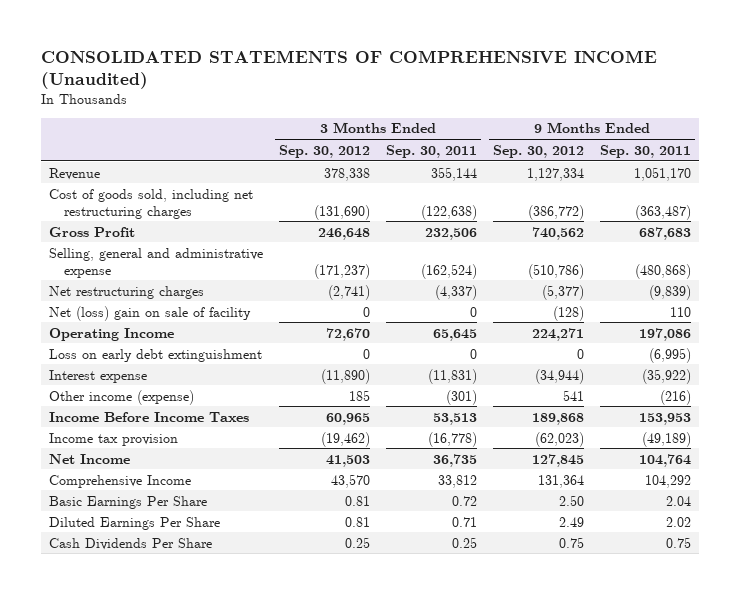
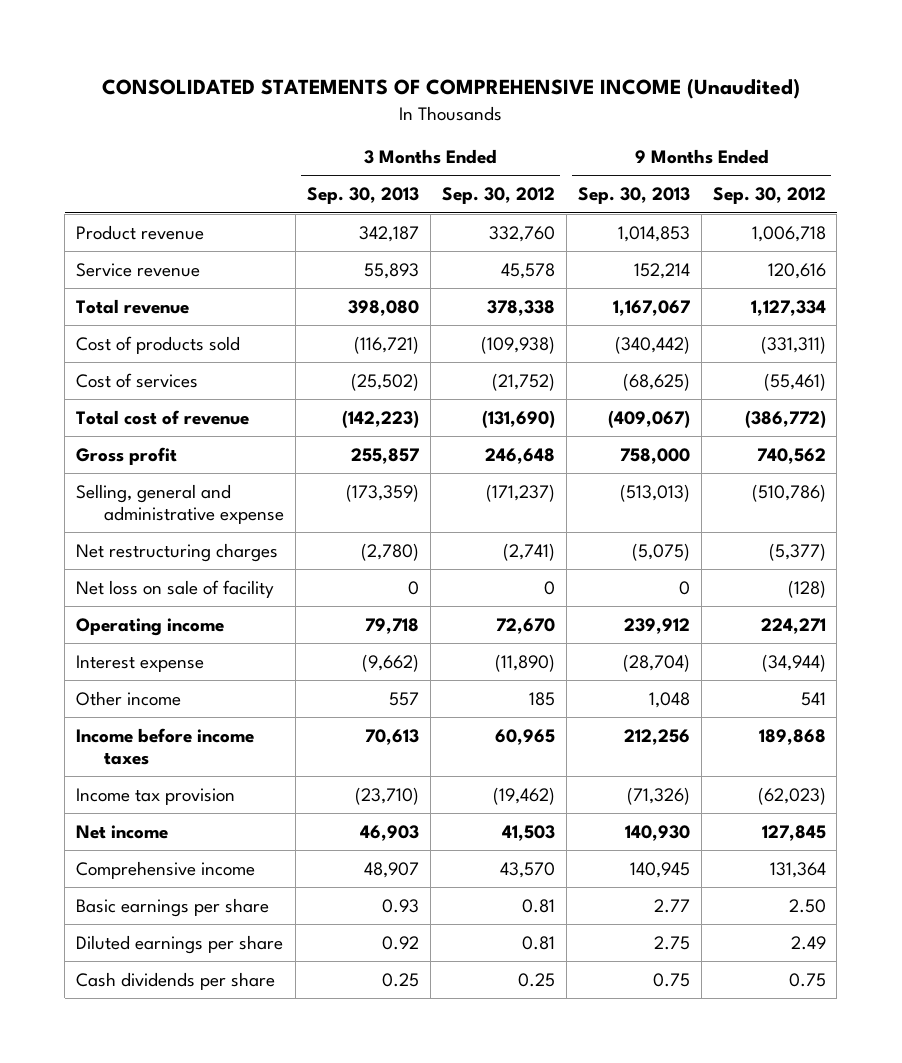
[385,144,477,158] Sep. 30, 2011 -> none
[599,144,691,158] Sep. 30, 2011 -> none
none -> [306,187,419,205] Sep. 30, 2013
none -> [577,187,690,205] Sep. 30, 2013
none -> [76,224,205,240] Product revenue
none -> [76,262,201,277] Service revenue
[48,167,100,180] Revenue -> [76,298,190,314] Total revenue
none -> [76,335,241,354] Cost of products sold
none -> [76,372,199,388] Cost of services
[48,188,253,219] Cost of goods sold, including net restructuring charges -> [76,409,250,425] Total cost of revenue
[48,226,135,237] Gross Profit -> [76,446,178,465] Gross profit
[48,348,262,362] Loss on early debt extinguishment -> none
[48,305,251,321] Net (loss) gain on sale of facility -> [76,579,275,598] Net loss on sale of facility
[48,327,174,341] Operating Income -> [76,617,225,636] Operating income
[48,389,194,405] Other income (expense) -> [76,690,182,706] Other income
[48,411,249,422] Income Before Income Taxes -> [76,727,255,765] Income before income taxes
[48,453,130,464] Net Income -> [76,824,169,839] Net income
[48,474,191,488] Comprehensive Income -> [76,860,256,879] Comprehensive income
[48,495,207,509] Basic Earnings Per Share -> [76,897,270,917] Basic earnings per share
[48,516,220,530] Diluted Earnings Per Share -> [76,934,284,954] Diluted earnings per share
[48,537,212,550] Cash Dividends Per Share -> [76,971,276,990] Cash dividends per share

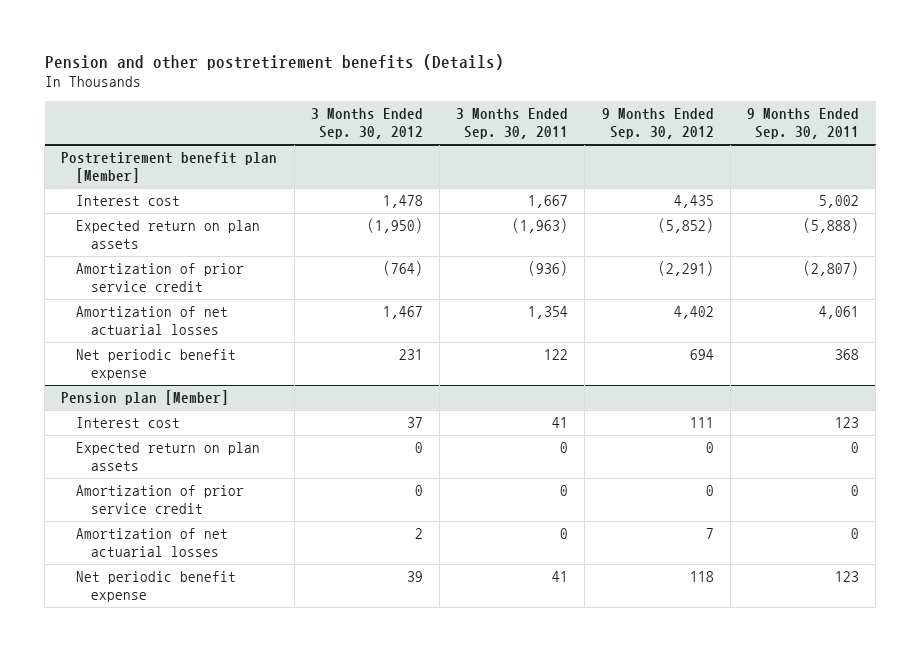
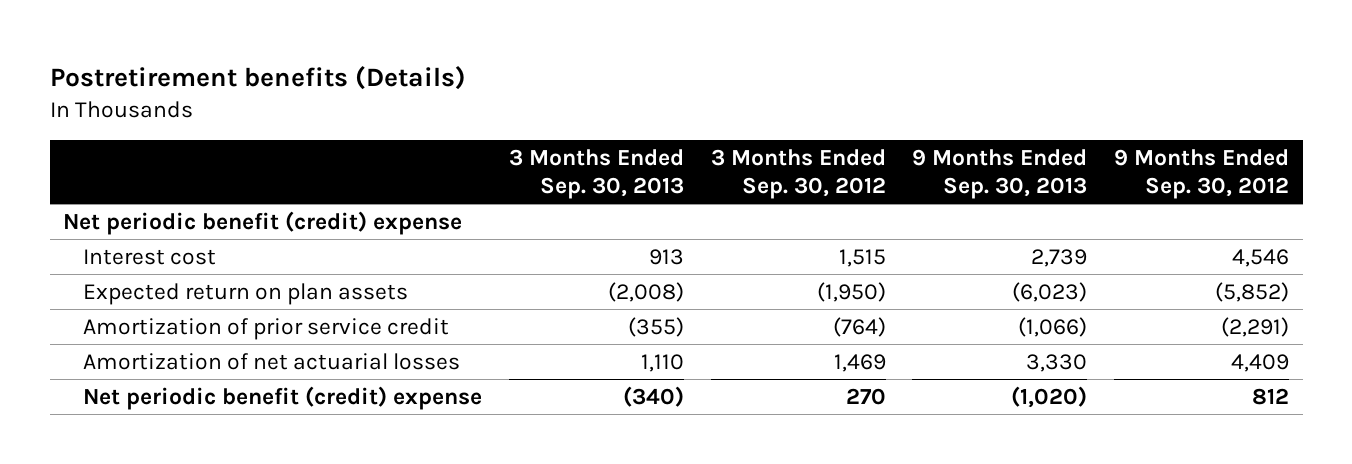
[44,53,504,70] Pension and other postretirement benefits (Details) -> [49,65,466,90] Postretirement benefits (Details)
[456,107,569,140] 3 Months Ended Sep. 30, 2011 -> none
[746,107,859,140] 9 Months Ended Sep. 30, 2011 -> none
none -> [508,149,684,199] 3 Months Ended Sep. 30, 2013
none -> [912,149,1088,199] 9 Months Ended Sep. 30, 2013
[61,152,278,184] Postretirement benefit plan [Member] -> none
none -> [62,210,462,235] Net periodic benefit (credit) expense
[382,195,423,209] 1,478 -> [838,248,886,267] 1,515
[673,195,714,209] 4,435 -> [1232,248,1290,267] 4,546
[61,390,230,406] Pension plan [Member] -> none
[76,417,181,429] Interest cost -> none
[76,442,261,472] Expected return on plan assets -> none
[76,485,245,515] Amortization of prior service credit -> none
[76,528,229,558] Amortization of net actuarial losses -> none
[76,571,237,603] Net periodic benefit expense -> none
[382,306,423,320] 1,467 -> [833,353,886,372] 1,469
[673,306,714,320] 4,402 -> [1231,353,1290,372] 4,409
[76,349,237,381] Net periodic benefit expense -> [83,385,483,410] Net periodic benefit (credit) expense
[398,349,423,361] 231 -> [845,387,886,405] 270
[689,349,714,361] 694 -> [1252,387,1290,405] 812

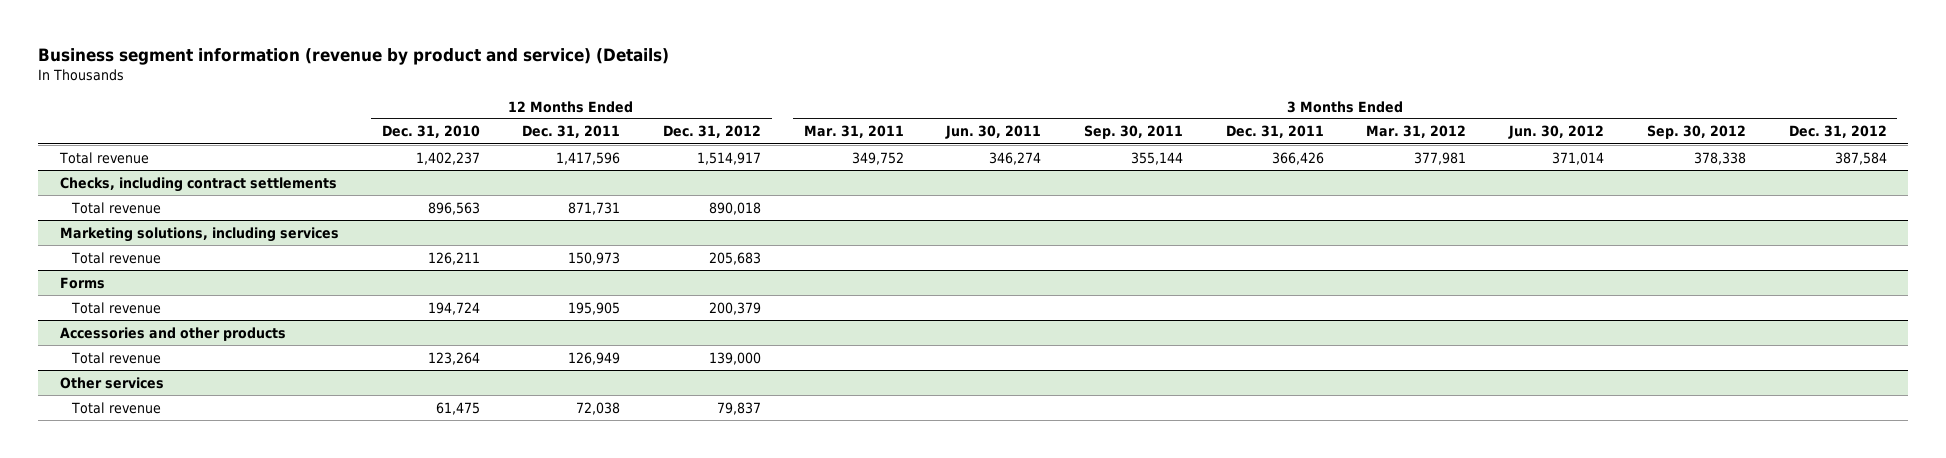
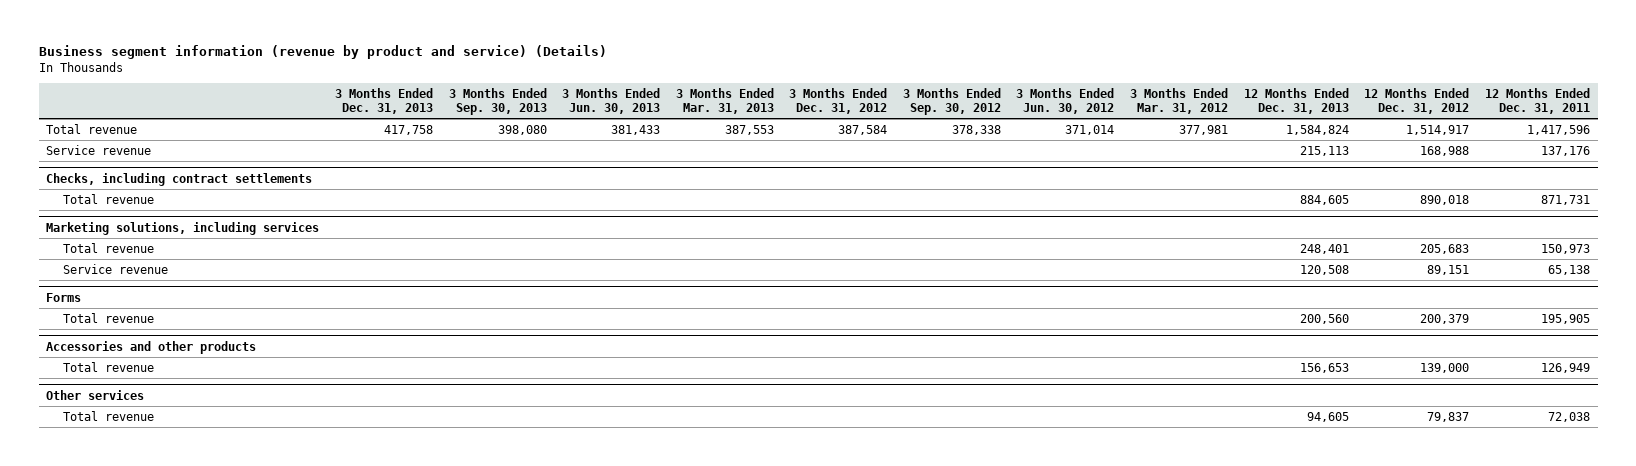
[381,125,480,139] Dec. 31, 2010 -> none
[803,125,904,139] Mar. 31, 2011 -> none
[945,125,1042,140] Jun. 30, 2011 -> none
[1084,125,1184,140] Sep. 30, 2011 -> none
[1225,125,1324,139] Dec. 31, 2011 -> none
none -> [334,87,433,114] 3 Months Ended Dec. 31, 2013
none -> [448,87,547,115] 3 Months Ended Sep. 30, 2013
none -> [562,87,661,114] 3 Months Ended Jun. 30, 2013
none -> [675,87,774,114] 3 Months Ended Mar. 31, 2013
none -> [1243,87,1349,114] 12 Months Ended Dec. 31, 2013
none -> [46,144,152,155] Service revenue
none -> [63,263,169,274] Service revenue

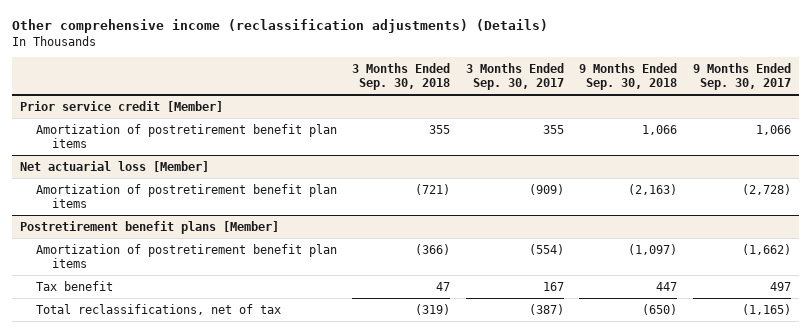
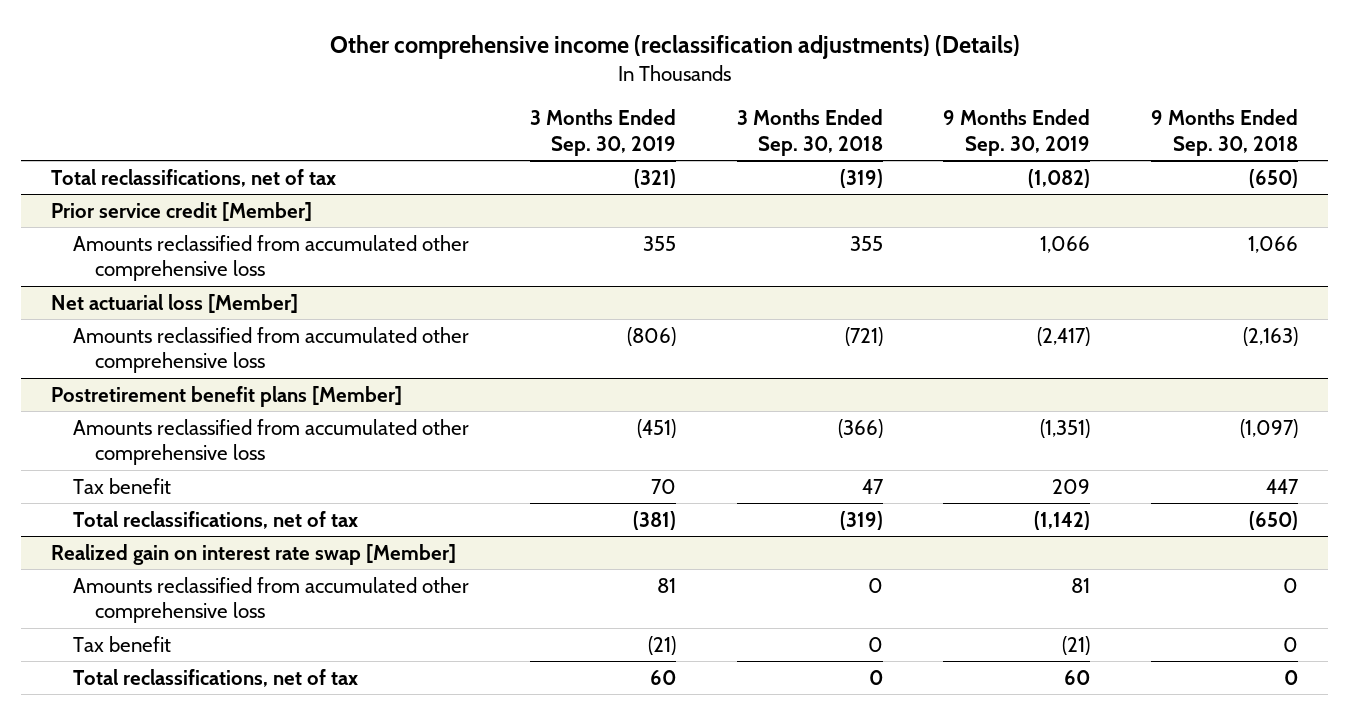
[465,62,564,90] 3 Months Ended Sep. 30, 2017 -> none
[692,62,791,90] 9 Months Ended Sep. 30, 2017 -> none
none -> [530,109,677,156] 3 Months Ended Sep. 30, 2019
none -> [943,109,1091,156] 9 Months Ended Sep. 30, 2019
none -> [51,168,337,187] Total reclassifications, net of tax
[35,123,337,148] Amortization of postretirement benefit plan items -> [73,234,470,282] Amounts reclassified from accumulated other comprehensive loss
[35,183,337,208] Amortization of postretirement benefit plan items -> [73,326,470,374] Amounts reclassified from accumulated other comprehensive loss
[35,243,337,268] Amortization of postretirement benefit plan items -> [73,418,470,466] Amounts reclassified from accumulated other comprehensive loss
none -> [51,543,457,565] Realized gain on interest rate swap [Member]
none -> [73,576,470,624] Amounts reclassified from accumulated other comprehensive loss
none -> [73,635,172,652] Tax benefit
none -> [73,668,359,687] Total reclassifications, net of tax

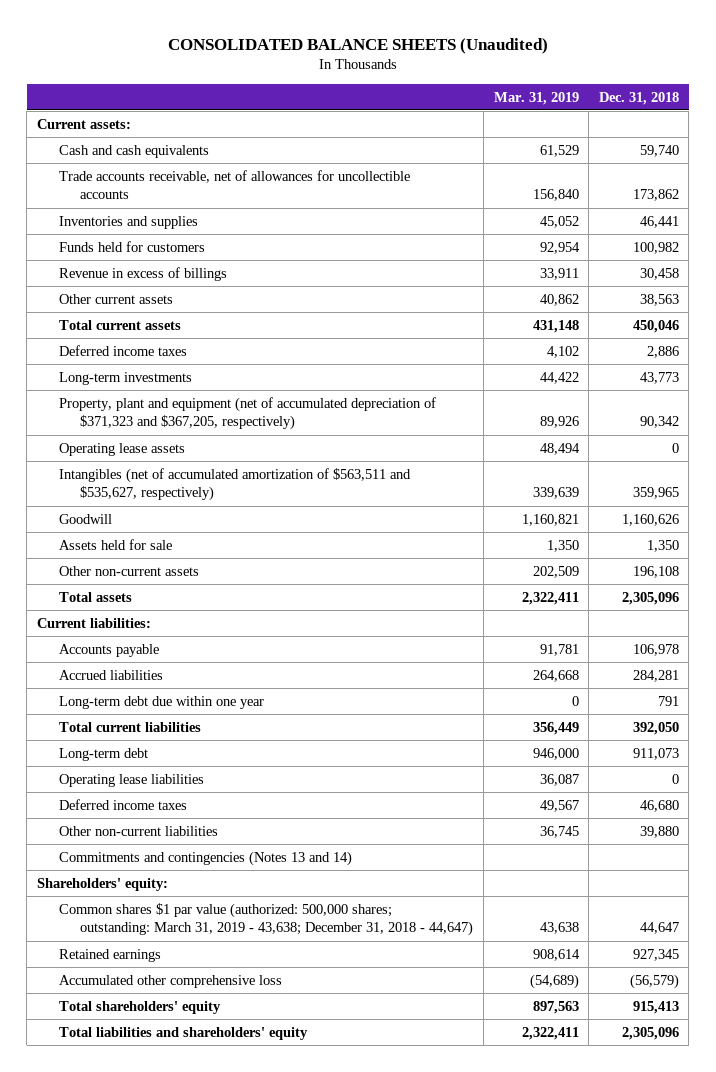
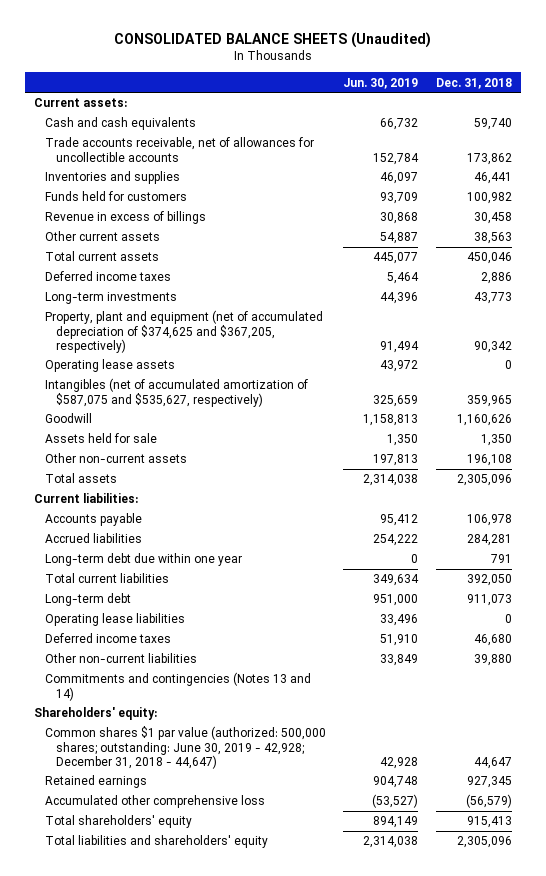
[493,91,579,105] Mar. 31, 2019 -> none
none -> [343,77,419,89] Jun. 30, 2019
[58,396,436,431] Property, plant and equipment (net of accumulated depreciation of $371,323 and $367,205, respectively) -> [44,310,323,353] Property, plant and equipment (net of accumulated depreciation of $374,625 and $367,205, respectively)
[58,467,411,502] Intangibles (net of accumulated amortization of $563,511 and $535,627, respectively) -> [44,378,308,407] Intangibles (net of accumulated amortization of $587,075 and $535,627, respectively)
[58,902,474,937] Common shares $1 par value (authorized: 500,000 shares; outstanding: March 31, 2019 - 43,638; December 31, 2018 - 44,647) -> [44,726,326,769] Common shares $1 par value (authorized: 500,000 shares; outstanding: June 30, 2019 - 42,928; December 31, 2018 - 44,647)

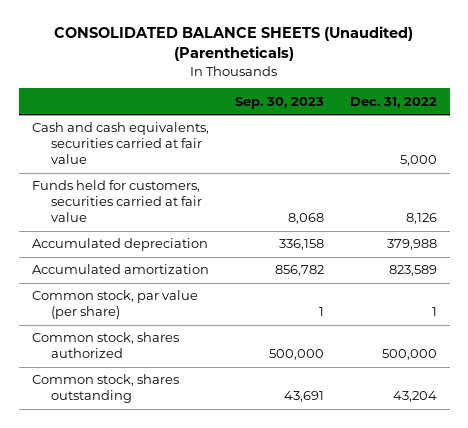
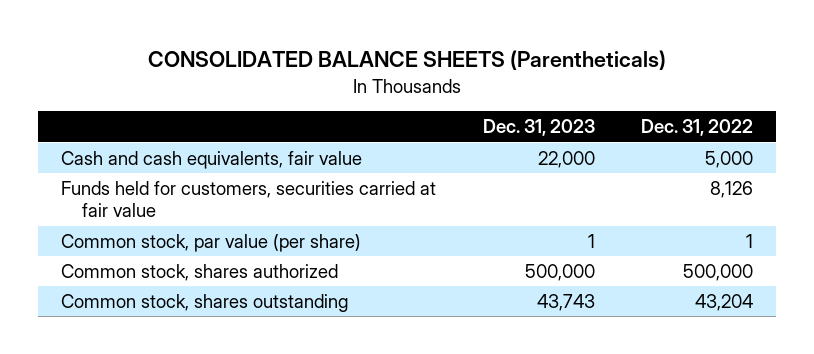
[54,26,414,62] CONSOLIDATED BALANCE SHEETS (Unaudited) (Parentheticals) -> [148,50,667,71] CONSOLIDATED BALANCE SHEETS (Parentheticals)
[234,96,324,109] Sep. 30, 2023 -> none
none -> [482,119,595,137] Dec. 31, 2023
[31,122,209,165] Cash and cash equivalents, securities carried at fair value -> [61,151,363,170] Cash and cash equivalents, fair value
[31,238,208,252] Accumulated depreciation -> none
[31,264,209,275] Accumulated amortization -> none

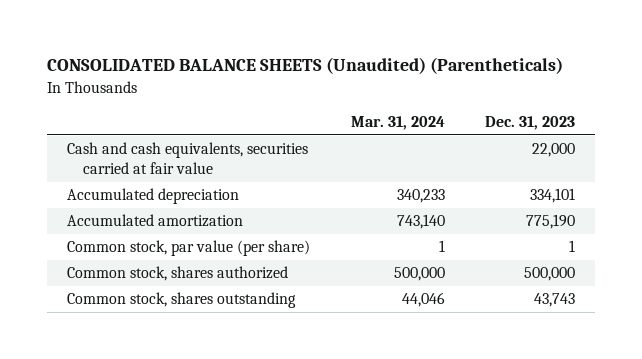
[148,50,667,71] CONSOLIDATED BALANCE SHEETS (Parentheticals) -> [46,57,563,75] CONSOLIDATED BALANCE SHEETS (Unaudited) (Parentheticals)
[640,119,753,137] Dec. 31, 2022 -> none
none -> [350,115,445,130] Mar. 31, 2024
[61,181,437,218] Funds held for customers, securities carried at fair value -> none
[61,151,363,170] Cash and cash equivalents, fair value -> [67,142,309,175] Cash and cash equivalents, securities carried at fair value
none -> [67,188,240,205] Accumulated depreciation
none -> [67,214,244,228] Accumulated amortization

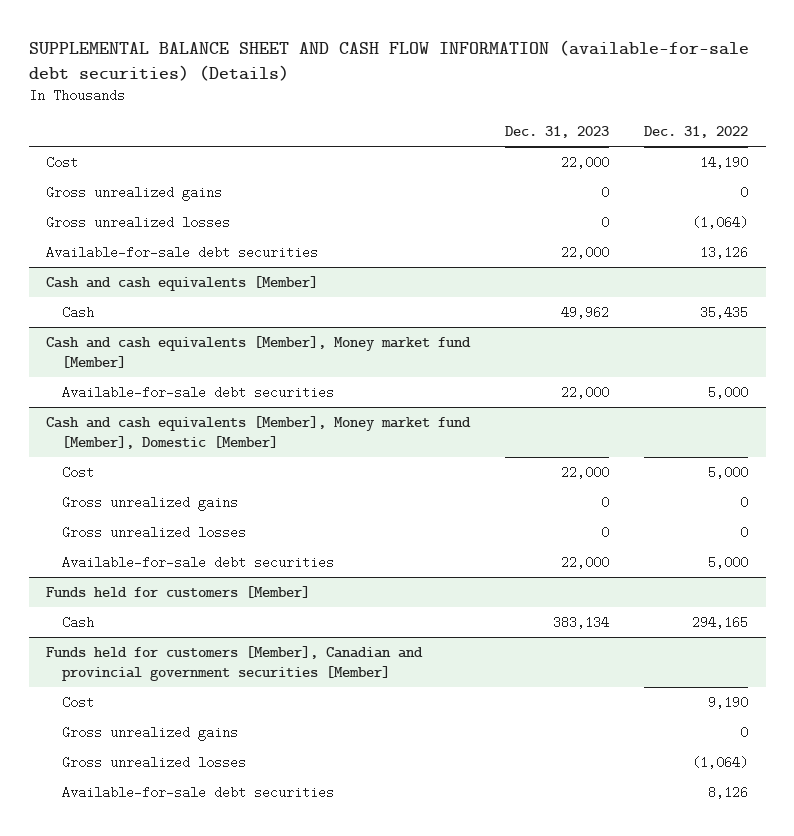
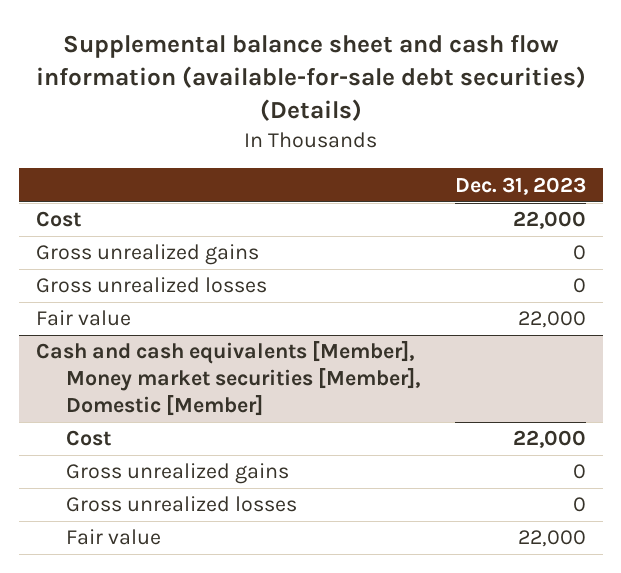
[28,39,749,81] SUPPLEMENTAL BALANCE SHEET AND CASH FLOW INFORMATION (available-for-sale debt securities) (Details) -> [35,34,586,122] Supplemental balance sheet and cash flow information (available-for-sale debt securities) (Details)
[644,126,749,139] Dec. 31, 2022 -> none
[46,275,319,291] Cash and cash equivalents [Member] -> none
[61,305,94,319] Cash -> none
[46,335,472,368] Cash and cash equivalents [Member], Money market fund [Member] -> none
[61,385,334,399] Available-for-sale debt securities -> none
[46,245,319,259] Available-for-sale debt securities -> [35,310,131,327] Fair value
[46,415,472,449] Cash and cash equivalents [Member], Money market fund [Member], Domestic [Member] -> [35,341,421,416] Cash and cash equivalents [Member], Money market securities [Member], Domestic [Member]
[46,585,311,598] Funds held for customers [Member] -> none
[61,615,94,629] Cash -> none
[46,645,424,681] Funds held for customers [Member], Canadian and provincial government securities [Member] -> none
[61,695,94,709] Cost -> none
[61,725,238,741] Gross unrealized gains -> none
[61,755,246,769] Gross unrealized losses -> none
[61,785,334,799] Available-for-sale debt securities -> none
[61,555,334,569] Available-for-sale debt securities -> [66,529,162,546] Fair value

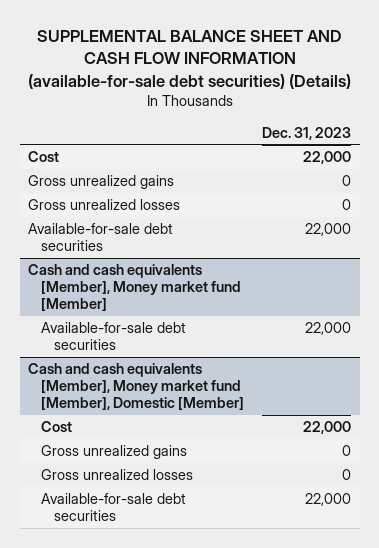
[35,34,586,122] Supplemental balance sheet and cash flow information (available-for-sale debt securities) (Details) -> [27,30,351,89] SUPPLEMENTAL BALANCE SHEET AND CASH FLOW INFORMATION (available-for-sale debt securities) (Details)
[35,310,131,327] Fair value -> [28,223,174,252] Available-for-sale debt securities
none -> [28,264,242,311] Cash and cash equivalents [Member], Money market fund [Member]
none -> [41,322,187,351] Available-for-sale debt securities
[35,341,421,416] Cash and cash equivalents [Member], Money market securities [Member], Domestic [Member] -> [28,363,245,410] Cash and cash equivalents [Member], Money market fund [Member], Domestic [Member]
[66,529,162,546] Fair value -> [41,493,187,522] Available-for-sale debt securities

